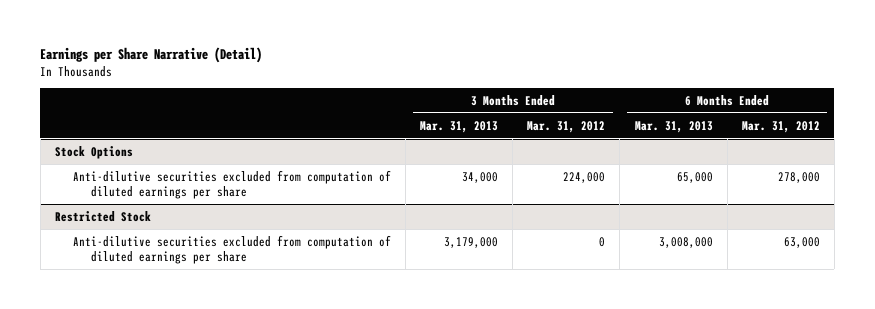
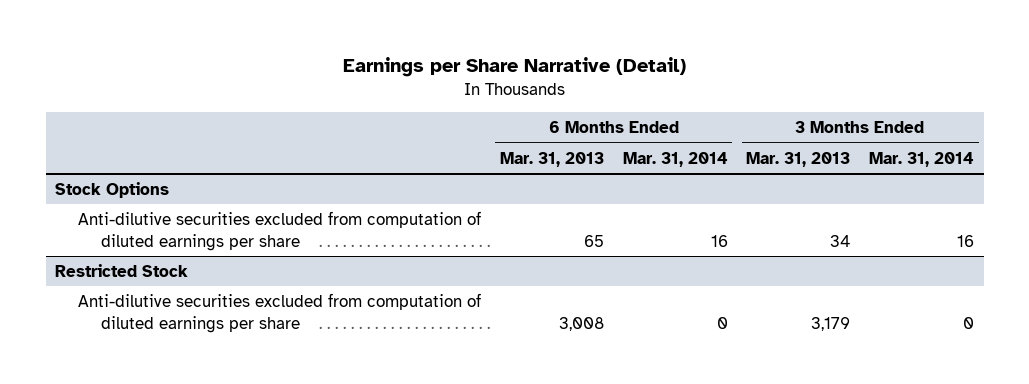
[527,120,606,133] Mar. 31, 2012 -> none
[741,120,820,133] Mar. 31, 2012 -> none
none -> [622,151,728,167] Mar. 31, 2014
none -> [869,151,975,167] Mar. 31, 2014
[462,171,499,183] 34,000 -> [830,234,851,247] 34
[676,171,713,183] 65,000 -> [583,234,604,247] 65
[444,236,499,248] 3,179,000 -> [811,316,851,331] 3,179
[658,236,713,248] 3,008,000 -> [558,316,604,331] 3,008

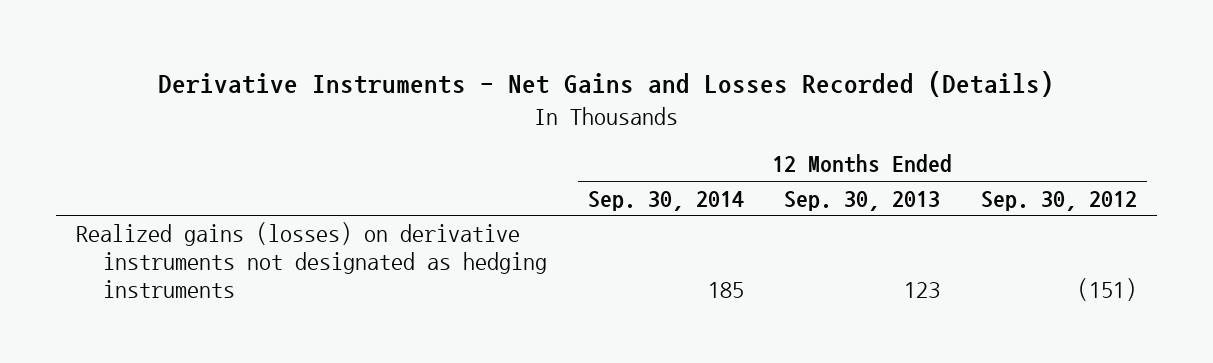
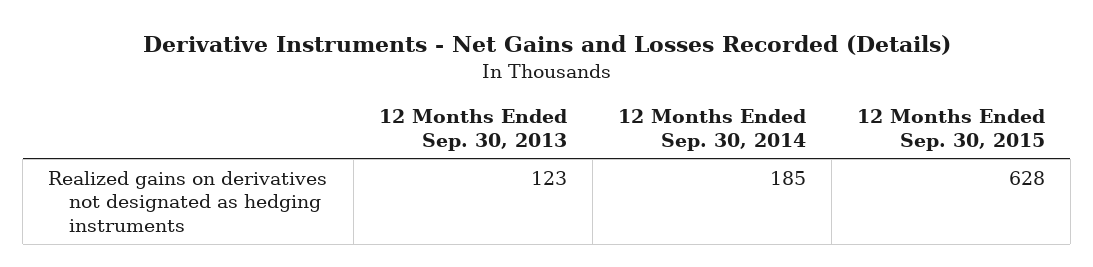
[980,190,1137,211] Sep. 30, 2012 -> none
none -> [856,108,1045,151] 12 Months Ended Sep. 30, 2015
[76,221,548,299] Realized gains (losses) on derivative instruments not designated as hedging instruments -> [48,170,328,233] Realized gains on derivatives not designated as hedging instruments

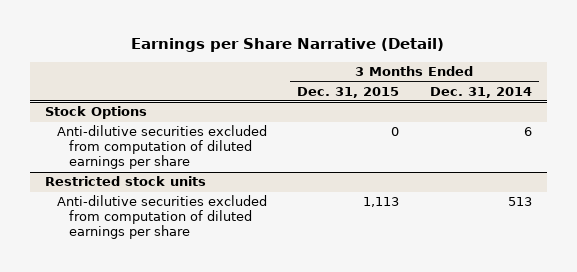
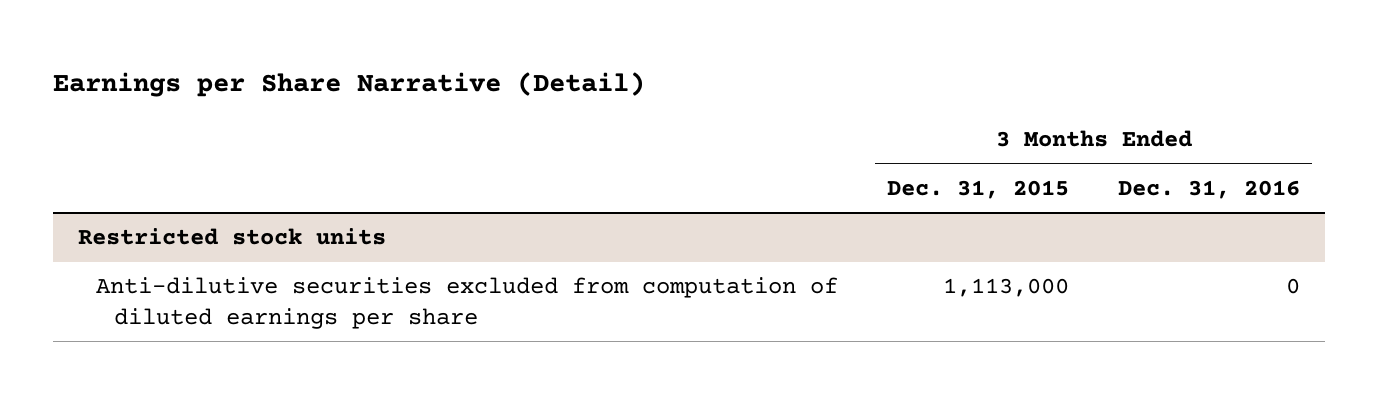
[429,86,532,98] Dec. 31, 2014 -> none
none -> [1118,179,1301,199] Dec. 31, 2016
[44,106,147,120] Stock Options -> none
[56,125,267,170] Anti-dilutive securities excluded from computation of diluted earnings per share -> none
[363,197,400,208] 1,113 -> [943,278,1070,298] 1,113,000

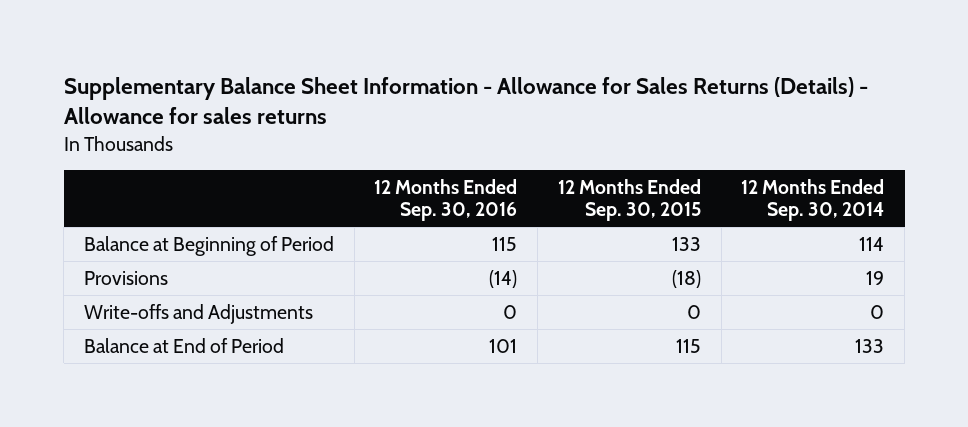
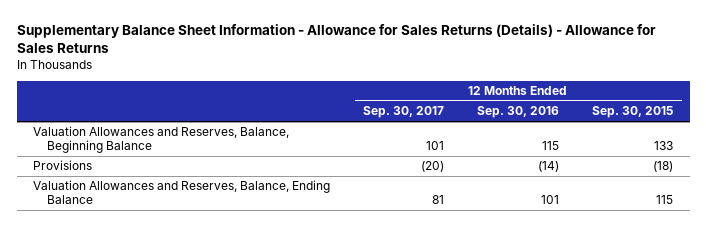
[63,76,868,125] Supplementary Balance Sheet Information - Allowance for Sales Returns (Details) - Allowance for sales returns -> [16,23,656,54] Supplementary Balance Sheet Information - Allowance for Sales Returns (Details) - Allowance for Sales Returns
[741,178,885,222] 12 Months Ended Sep. 30, 2014 -> none
none -> [363,106,445,119] Sep. 30, 2017
[83,235,334,256] Balance at Beginning of Period -> [33,126,290,154] Valuation Allowances and Reserves, Balance, Beginning Balance
[83,303,313,324] Write-offs and Adjustments -> none
[83,337,284,353] Balance at End of Period -> [33,180,331,205] Valuation Allowances and Reserves, Balance, Ending Balance

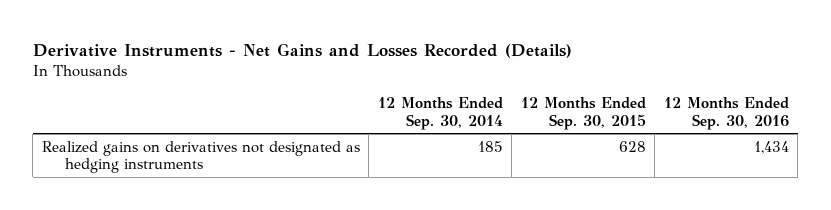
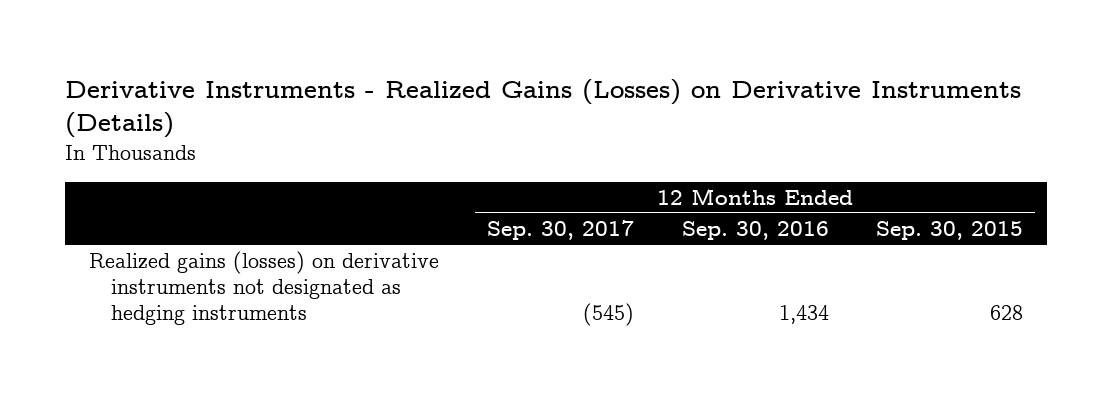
[32,42,572,58] Derivative Instruments - Net Gains and Losses Recorded (Details) -> [64,79,1021,139] Derivative Instruments - Realized Gains (Losses) on Derivative Instruments (Details)
[377,97,503,130] 12 Months Ended Sep. 30, 2014 -> none
none -> [486,219,634,240] Sep. 30, 2017
[41,140,360,174] Realized gains on derivatives not designated as hedging instruments -> [88,251,439,325] Realized gains (losses) on derivative instruments not designated as hedging instruments

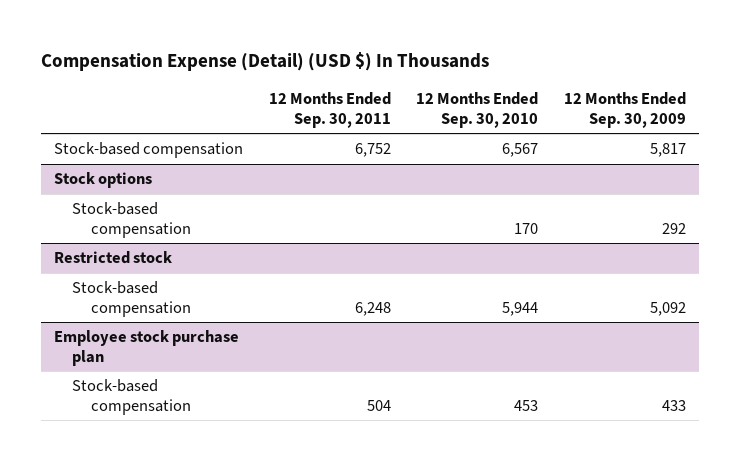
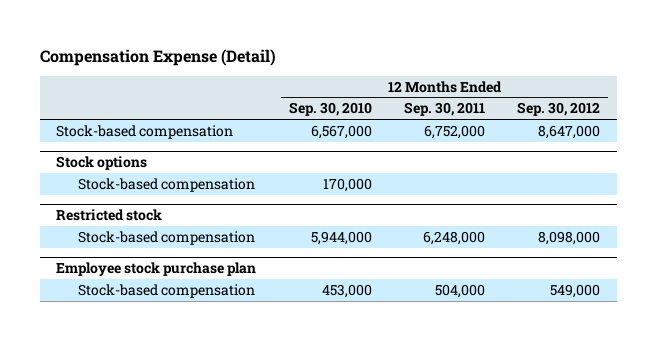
[41,52,490,72] Compensation Expense (Detail) (USD $) In Thousands -> [40,48,277,66] Compensation Expense (Detail)
[563,92,686,128] 12 Months Ended Sep. 30, 2009 -> none
none -> [517,102,601,117] Sep. 30, 2012
[354,143,391,158] 6,752 -> [424,124,486,139] 6,752,000
[502,143,539,158] 6,567 -> [310,124,372,139] 6,567,000
[514,222,539,234] 170 -> [322,177,372,192] 170,000
[354,301,391,316] 6,248 -> [423,230,486,245] 6,248,000
[502,301,539,316] 5,944 -> [310,230,372,245] 5,944,000
[366,399,391,411] 504 -> [435,283,486,298] 504,000
[514,399,539,411] 453 -> [321,283,372,298] 453,000

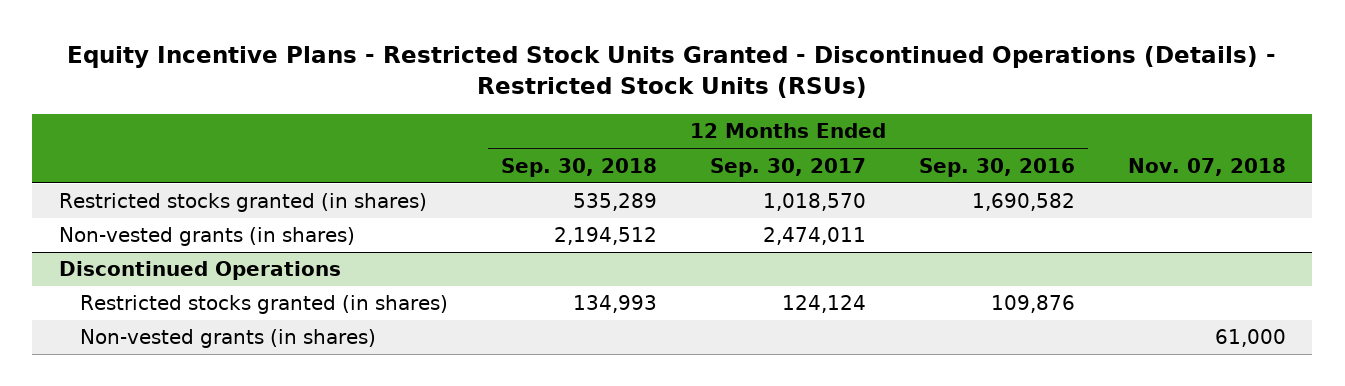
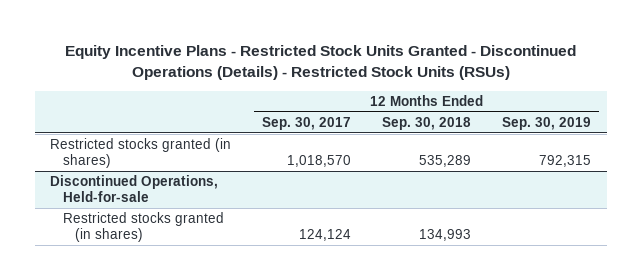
[918,157,1075,177] Sep. 30, 2016 -> none
[1127,157,1286,176] Nov. 07, 2018 -> none
none -> [502,116,592,130] Sep. 30, 2019
[58,227,355,247] Non-vested grants (in shares) -> none
[58,261,341,281] Discontinued Operations -> [50,175,219,202] Discontinued Operations, Held-for-sale
[80,329,377,349] Non-vested grants (in shares) -> none

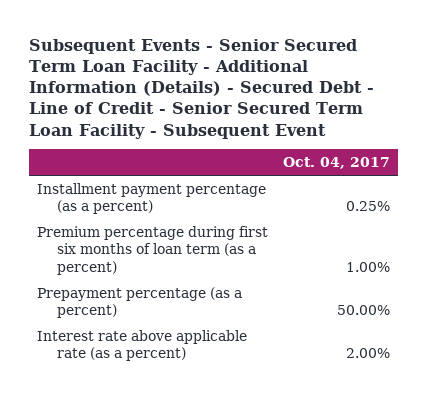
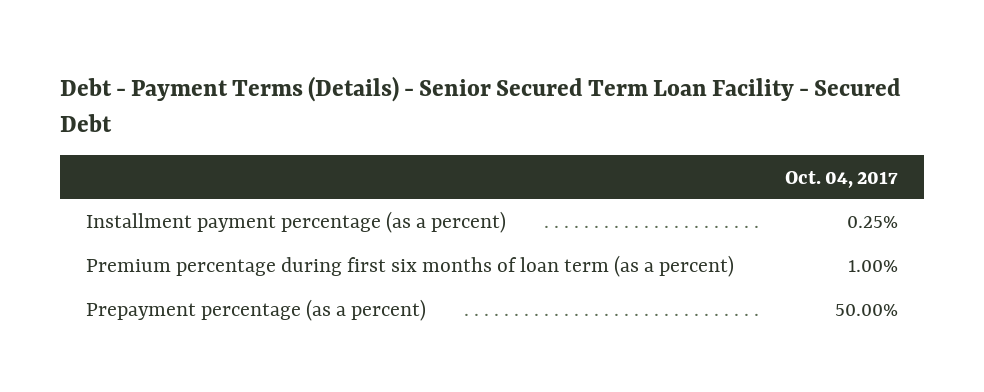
[29,38,375,139] Subsequent Events - Senior Secured Term Loan Facility - Additional Information (Details) - Secured Debt - Line of Credit - Senior Secured Term Loan Facility - Subsequent Event -> [59,75,901,132] Debt - Payment Terms (Details) - Senior Secured Term Loan Facility - Secured Debt
[36,329,247,362] Interest rate above applicable rate (as a percent) -> none

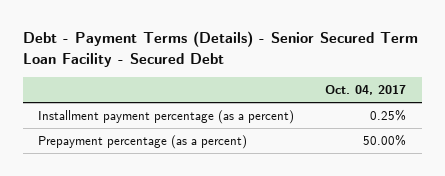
[85,255,734,278] Premium percentage during first six months of loan term (as a percent) -> none

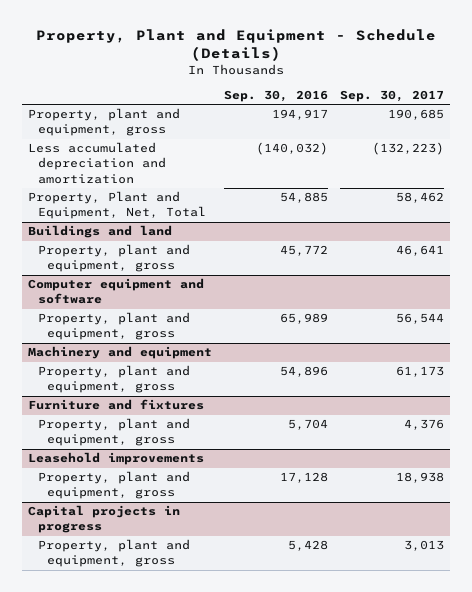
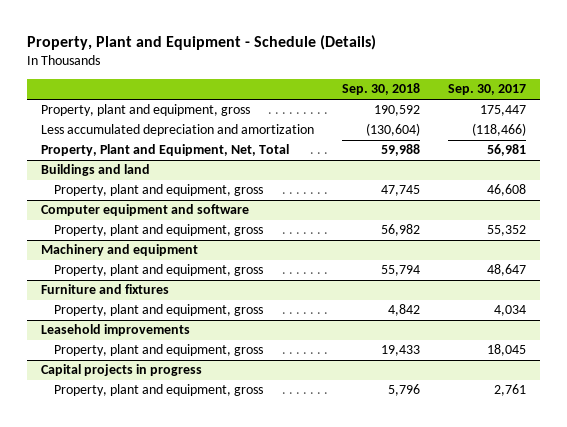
[223,90,328,103] Sep. 30, 2016 -> none
none -> [342,83,421,96] Sep. 30, 2018
[387,109,444,121] 190,685 -> [480,105,527,117] 175,447
[371,142,444,156] (132,223) -> [472,123,527,137] (118,466)
[395,192,444,204] 58,462 -> [487,144,527,157] 56,981
[395,245,444,257] 46,641 -> [487,184,527,197] 46,608
[395,313,444,325] 56,544 -> [487,225,527,237] 55,352
[395,366,444,378] 61,173 -> [487,264,527,277] 48,647
[403,419,444,431] 4,376 -> [494,305,527,317] 4,034
[395,472,444,484] 18,938 -> [487,344,527,357] 18,045
[403,540,444,552] 3,013 -> [494,384,527,397] 2,761

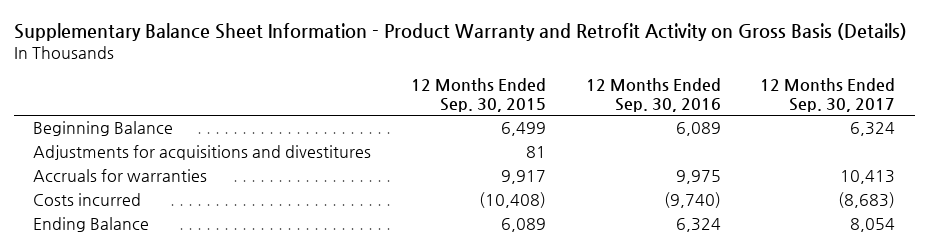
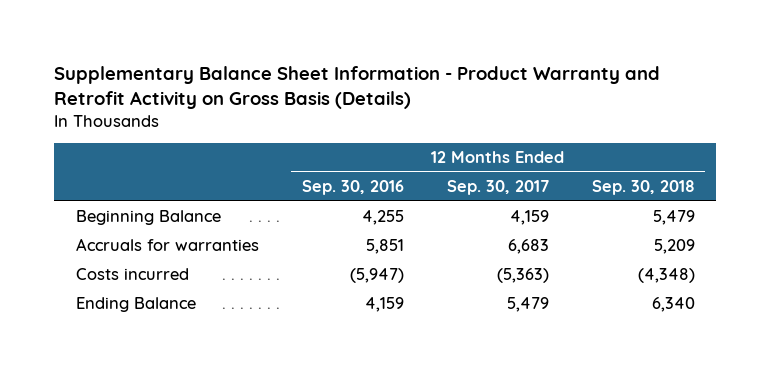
[410,78,546,112] 12 Months Ended Sep. 30, 2015 -> none
none -> [591,179,695,195] Sep. 30, 2018
[33,145,372,161] Adjustments for acquisitions and divestitures -> none
[675,122,721,137] 6,089 -> [361,210,404,226] 4,255
[850,122,896,137] 6,324 -> [509,210,549,226] 4,159
[675,170,721,185] 9,975 -> [365,239,404,255] 5,851
[840,170,896,185] 10,413 -> [507,239,549,255] 6,683
[663,192,721,209] (9,740) -> [349,268,404,284] (5,947)
[838,192,896,209] (8,683) -> [496,268,549,284] (5,363)
[675,218,721,233] 6,324 -> [364,297,404,313] 4,159
[850,218,896,233] 8,054 -> [506,297,549,313] 5,479

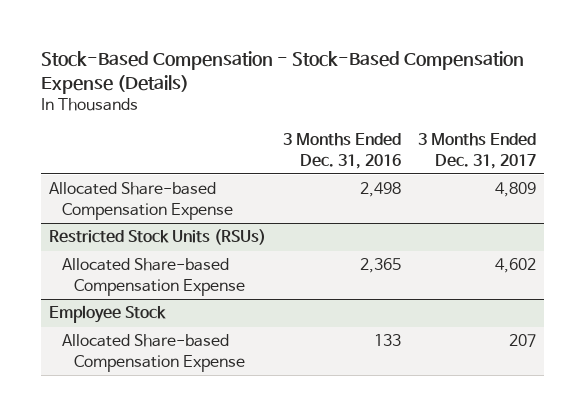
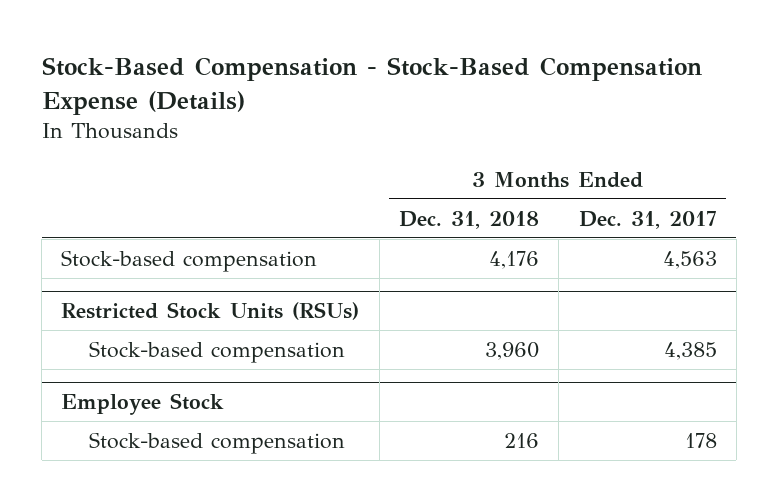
[282,133,401,169] 3 Months Ended Dec. 31, 2016 -> none
none -> [398,210,539,229] Dec. 31, 2018
[48,182,233,220] Allocated Share-based Compensation Expense -> [61,249,318,272] Stock-based compensation
[494,182,536,198] 4,809 -> [662,250,717,269] 4,563
[61,258,246,296] Allocated Share-based Compensation Expense -> [88,340,345,363] Stock-based compensation
[494,258,536,274] 4,602 -> [663,341,717,360] 4,385
[61,334,246,372] Allocated Share-based Compensation Expense -> [88,431,345,454] Stock-based compensation
[508,334,536,348] 207 -> [684,432,717,448] 178

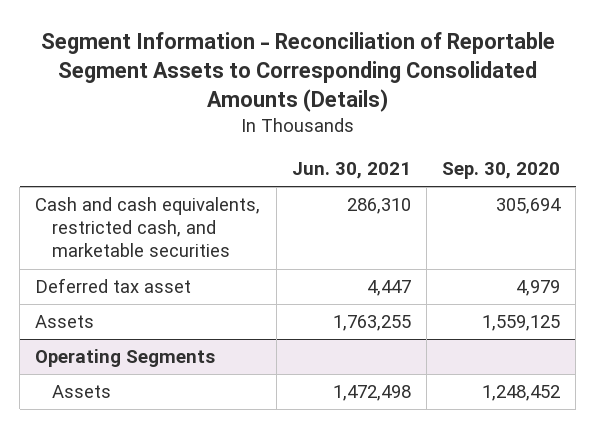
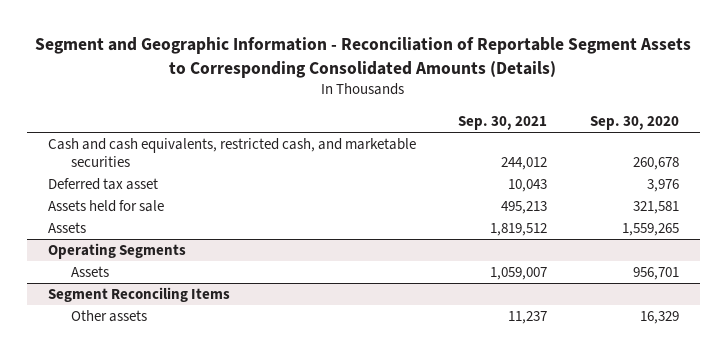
[40,31,555,112] Segment Information - Reconciliation of Reportable Segment Assets to Corresponding Consolidated Amounts (Details) -> [35,37,692,78] Segment and Geographic Information - Reconciliation of Reportable Segment Assets to Corresponding Consolidated Amounts (Details)
[291,162,411,180] Jun. 30, 2021 -> none
none -> [458,115,548,130] Sep. 30, 2021
[496,198,562,215] 305,694 -> [632,157,679,171] 260,678
[516,280,561,297] 4,979 -> [646,179,679,193] 3,976
none -> [47,200,164,213] Assets held for sale
[482,315,561,332] 1,559,125 -> [621,223,679,237] 1,559,265
[482,385,561,402] 1,248,452 -> [632,267,679,281] 956,701
none -> [47,287,230,303] Segment Reconciling Items
none -> [70,310,147,323] Other assets

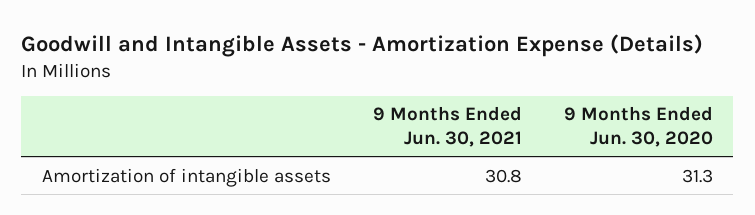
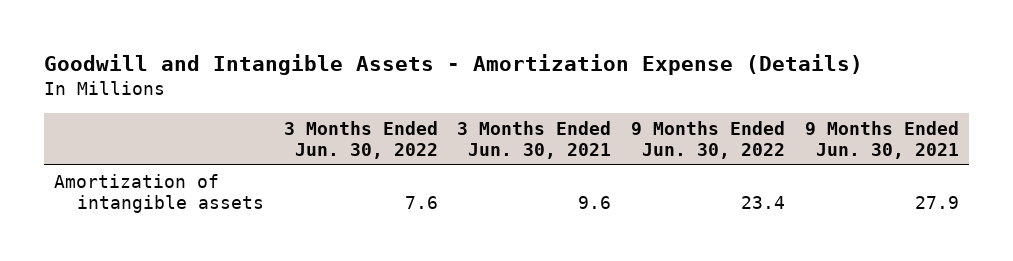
[563,106,713,147] 9 Months Ended Jun. 30, 2020 -> none
none -> [283,121,438,159] 3 Months Ended Jun. 30, 2022
none -> [457,121,612,159] 3 Months Ended Jun. 30, 2021
none -> [631,121,786,159] 9 Months Ended Jun. 30, 2022
[484,168,522,183] 30.8 -> [915,195,960,209] 27.9

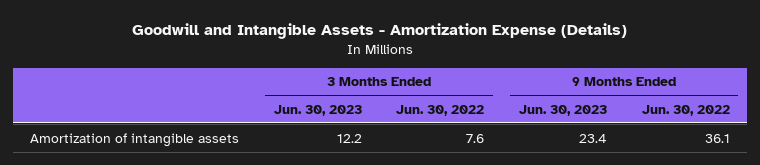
[457,121,612,159] 3 Months Ended Jun. 30, 2021 -> none
[805,121,960,159] 9 Months Ended Jun. 30, 2021 -> none
none -> [273,104,362,116] Jun. 30, 2023
none -> [519,104,608,116] Jun. 30, 2023
[741,195,786,209] 23.4 -> [704,133,730,143] 36.1

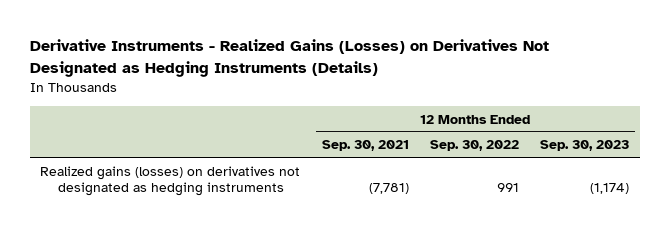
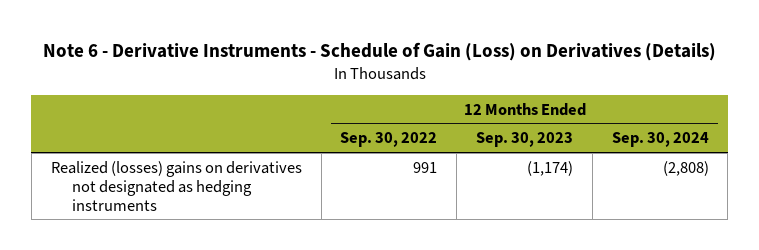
[29,39,549,78] Derivative Instruments - Realized Gains (Losses) on Derivatives Not Designated as Hedging Instruments (Details) -> [42,41,716,61] Note 6 - Derivative Instruments - Schedule of Gain (Loss) on Derivatives (Details)
[321,140,409,152] Sep. 30, 2021 -> none
none -> [611,132,709,148] Sep. 30, 2024
[40,165,301,197] Realized gains (losses) on derivatives not designated as hedging instruments -> [50,160,302,211] Realized (losses) gains on derivatives not designated as hedging instruments

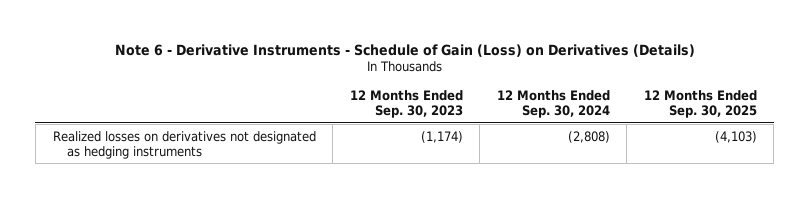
[340,132,438,148] Sep. 30, 2022 -> none
none -> [643,89,757,119] 12 Months Ended Sep. 30, 2025
[50,160,302,211] Realized (losses) gains on derivatives not designated as hedging instruments -> [52,130,316,159] Realized losses on derivatives not designated as hedging instruments

